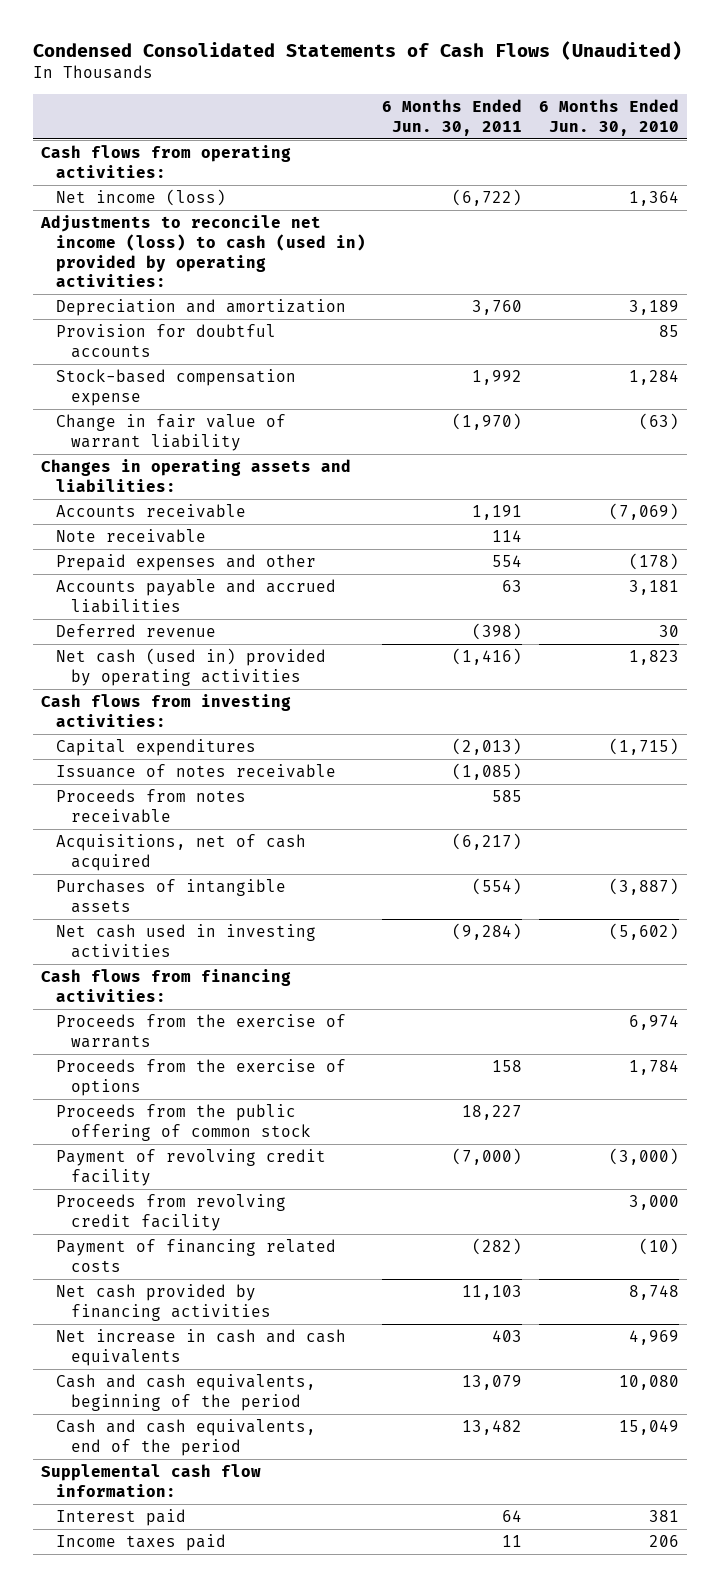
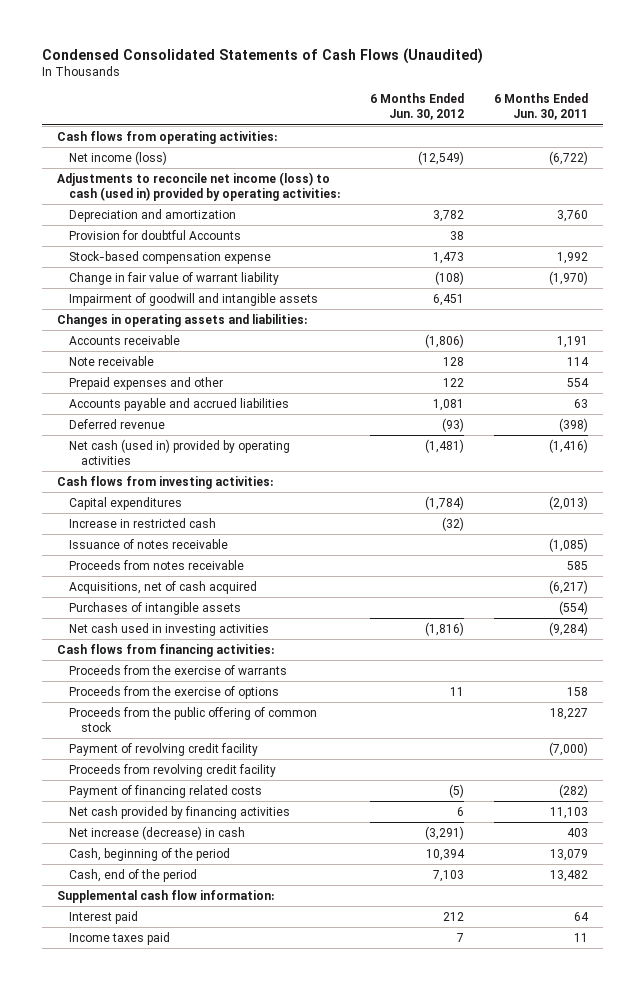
[538,98,679,136] 6 Months Ended Jun. 30, 2010 -> none
none -> [369,93,464,121] 6 Months Ended Jun. 30, 2012
[55,324,276,358] Provision for doubtful accounts -> [68,229,241,240] Provision for doubtful Accounts
none -> [68,292,318,306] Impairment of goodwill and intangible assets
none -> [68,517,216,528] Increase in restricted cash
[55,1329,346,1366] Net increase in cash and cash equivalents -> [68,825,245,840] Net increase (decrease) in cash
[55,1374,316,1411] Cash and cash equivalents, beginning of the period -> [68,847,230,861] Cash, beginning of the period
[55,1419,316,1456] Cash and cash equivalents, end of the period -> [68,868,197,882] Cash, end of the period

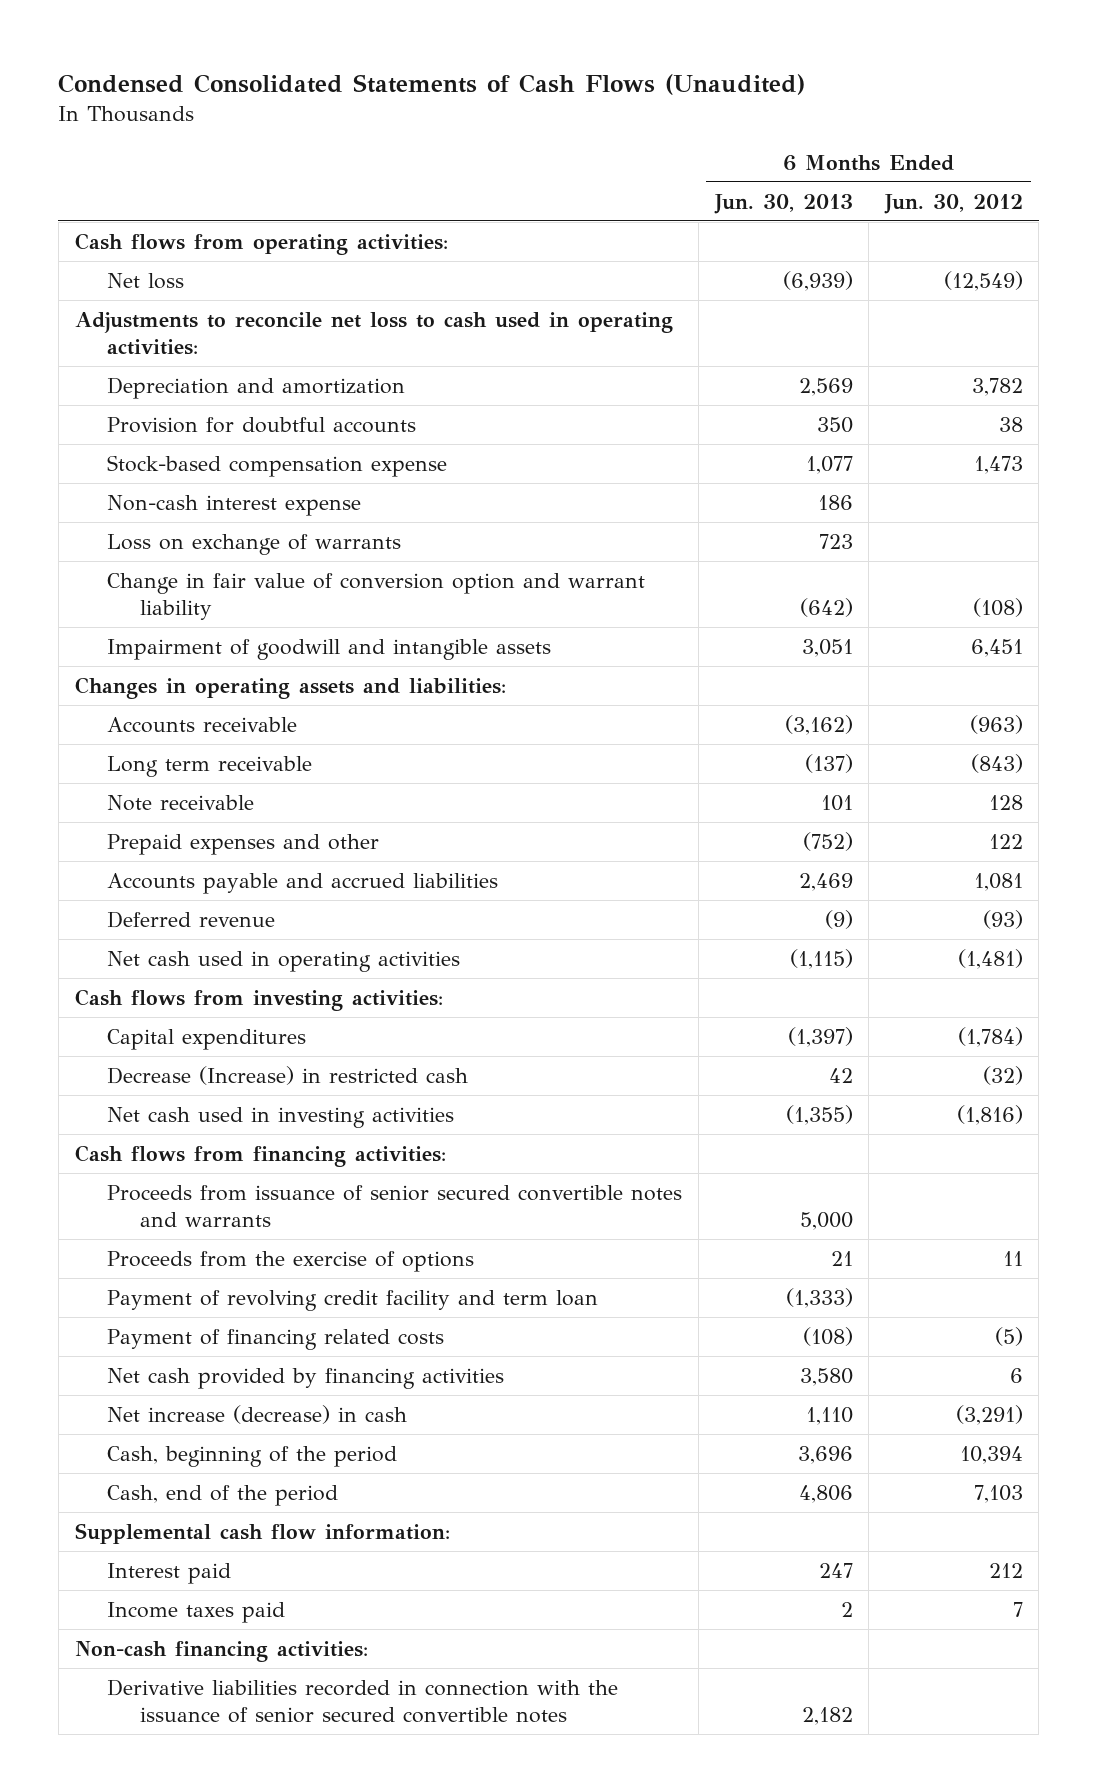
[493,93,588,121] 6 Months Ended Jun. 30, 2011 -> none
none -> [713,193,853,214] Jun. 30, 2013
[68,150,167,165] Net income (loss) -> [107,273,185,290] Net loss
[56,171,340,202] Adjustments to reconcile net income (loss) to cash (used in) provided by operating activities: -> [74,312,673,356] Adjustments to reconcile net loss to cash used in operating activities:
[68,229,241,240] Provision for doubtful Accounts -> [107,417,417,434] Provision for doubtful accounts
none -> [107,495,362,517] Non-cash interest expense
none -> [107,534,402,556] Loss on exchange of warrants
[68,271,279,285] Change in fair value of warrant liability -> [107,573,646,621] Change in fair value of conversion option and warrant liability
[424,333,464,348] (1,806) -> [969,715,1023,735] (963)
none -> [107,756,313,778] Long term receivable
[68,438,290,466] Net cash (used in) provided by operating activities -> [107,951,461,973] Net cash used in operating activities
[68,538,228,549] Issuance of notes receivable -> none
[68,559,244,570] Proceeds from notes receivable -> none
[68,580,257,594] Acquisitions, net of cash acquired -> none
[68,601,241,615] Purchases of intangible assets -> none
[68,517,216,528] Increase in restricted cash -> [107,1066,469,1086] Decrease (Increase) in restricted cash
[68,664,287,675] Proceeds from the exercise of warrants -> none
none -> [107,1185,683,1228] Proceeds from issuance of senior secured convertible notes and warrants
[68,706,317,733] Proceeds from the public offering of common stock -> none
[68,763,276,777] Proceeds from revolving credit facility -> none
[68,742,258,756] Payment of revolving credit facility -> [107,1290,599,1312] Payment of revolving credit facility and term loan
none -> [74,1641,368,1663] Non-cash financing activities:
none -> [107,1679,619,1724] Derivative liabilities recorded in connection with the issuance of senior secured convertible notes

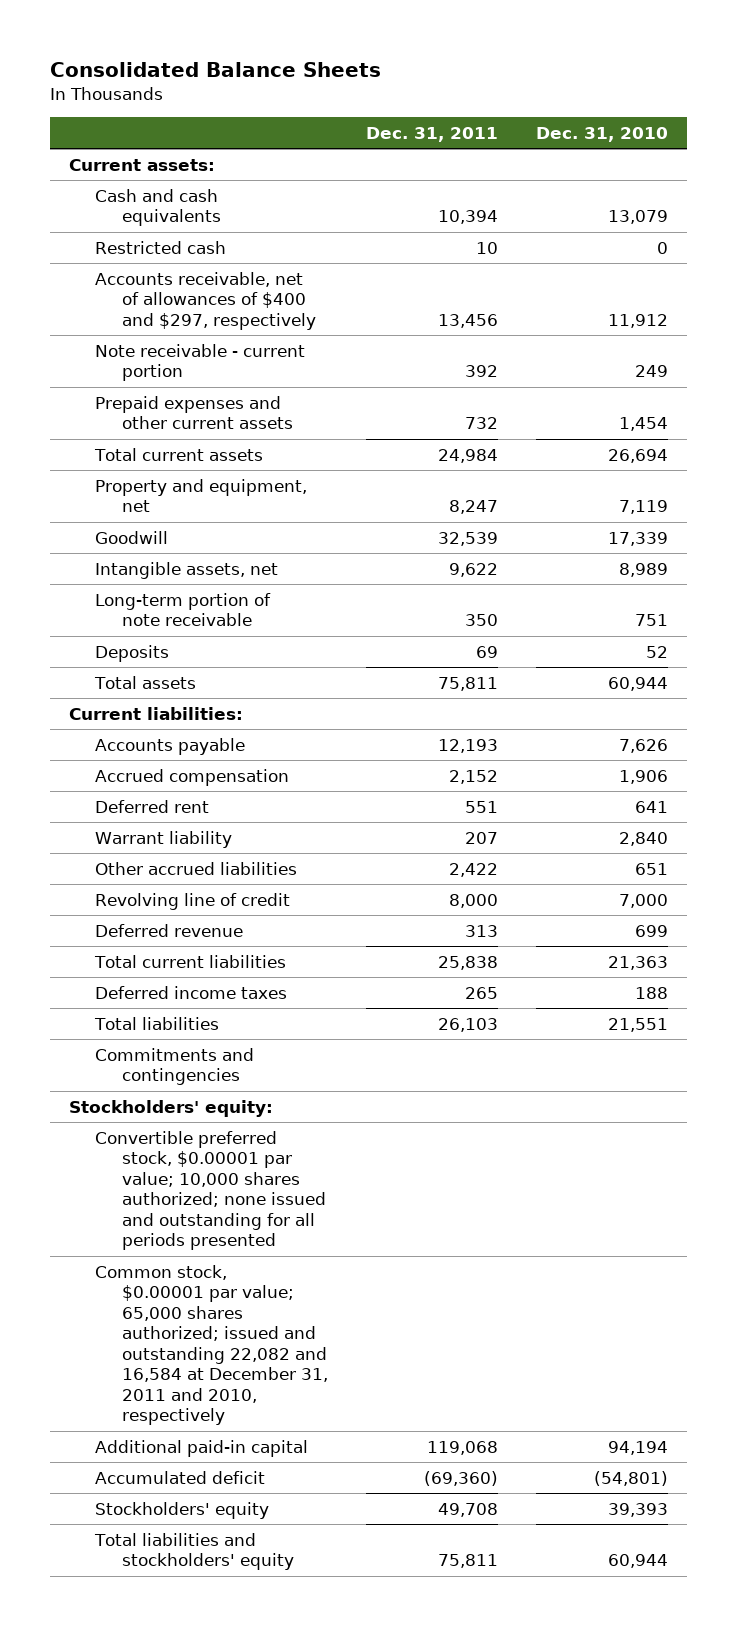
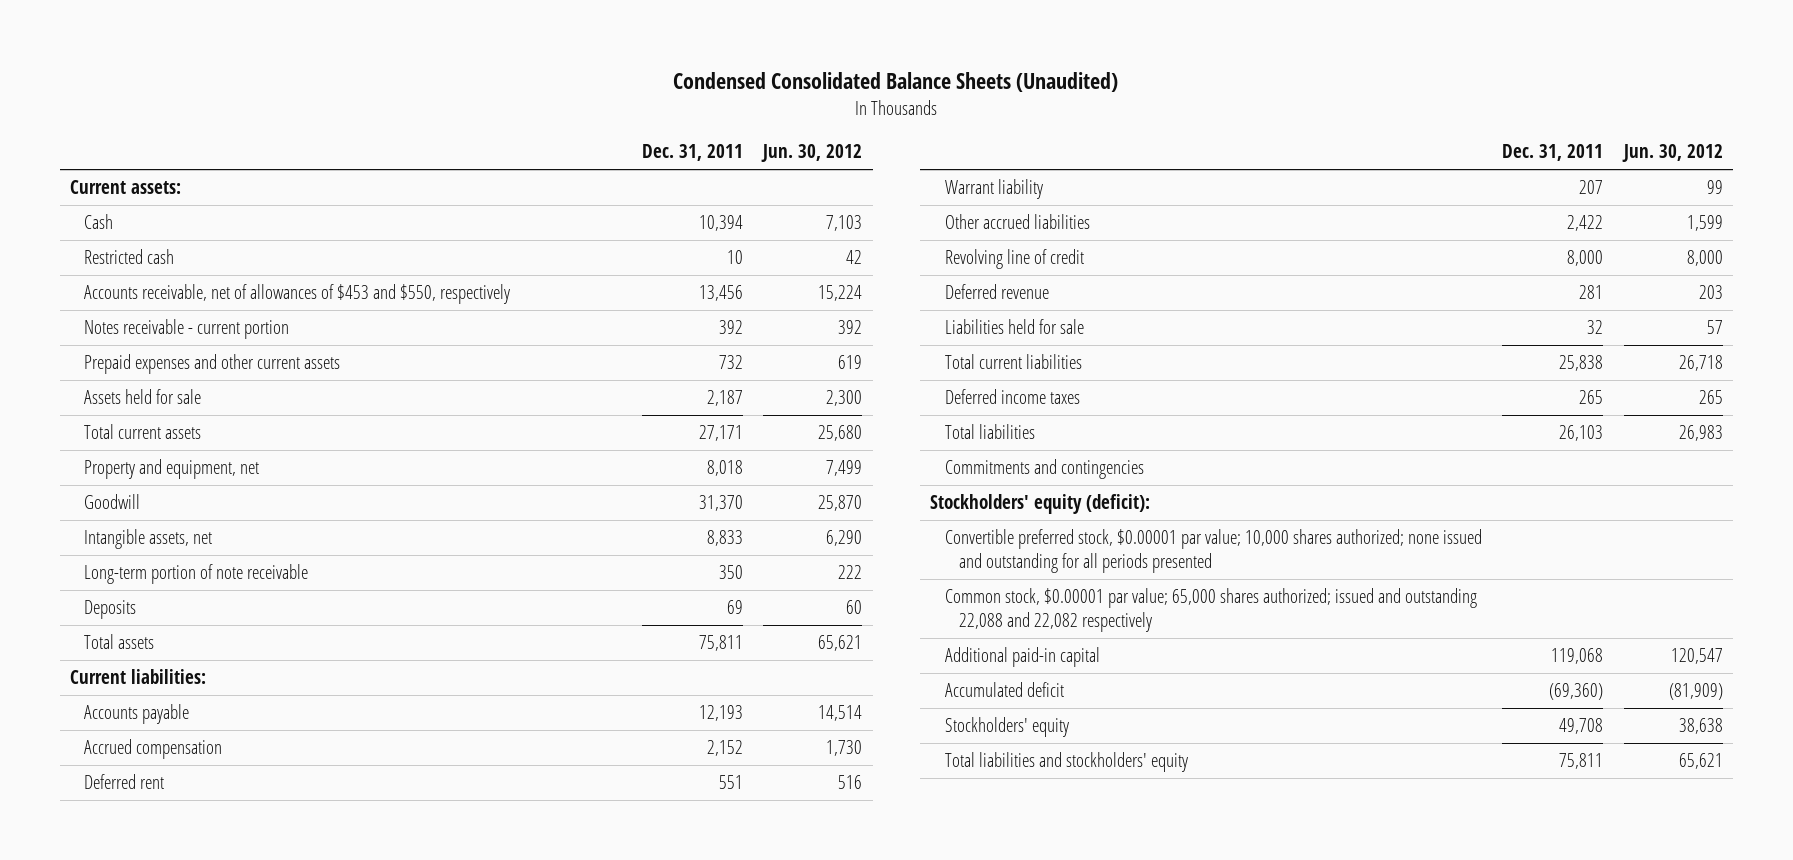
[50,61,382,77] Consolidated Balance Sheets -> [673,72,1119,93] Condensed Consolidated Balance Sheets (Unaudited)
[535,127,668,143] Dec. 31, 2010 -> none
none -> [761,144,863,163] Jun. 30, 2012
[95,188,221,227] Cash and cash equivalents -> [84,214,114,230] Cash
[95,271,316,330] Accounts receivable, net of allowances of $400 and $297, respectively -> [84,284,511,305] Accounts receivable, net of allowances of $453 and $550, respectively
[95,343,306,382] Note receivable - current portion -> [84,319,290,340] Notes receivable - current portion
none -> [84,389,202,405] Assets held for sale
[437,448,498,463] 24,984 -> [698,425,743,442] 27,171
[448,500,498,515] 8,247 -> [706,460,743,477] 8,018
[437,531,498,546] 32,539 -> [698,495,743,512] 31,370
[448,562,498,577] 9,622 -> [706,530,743,547] 8,833
[464,924,498,937] 313 -> [1579,285,1604,300] 281
none -> [944,319,1084,335] Liabilities held for sale
[69,1099,274,1117] Stockholders' equity: -> [930,494,1151,515] Stockholders' equity (deficit):
[95,1264,328,1426] Common stock, $0.00001 par value; 65,000 shares authorized; issued and outstanding 22,082 and 16,584 at December 31, 2011 and 2010, respectively -> [944,588,1477,633] Common stock, $0.00001 par value; 65,000 shares authorized; issued and outstanding 22,088 and 22,082 respectively

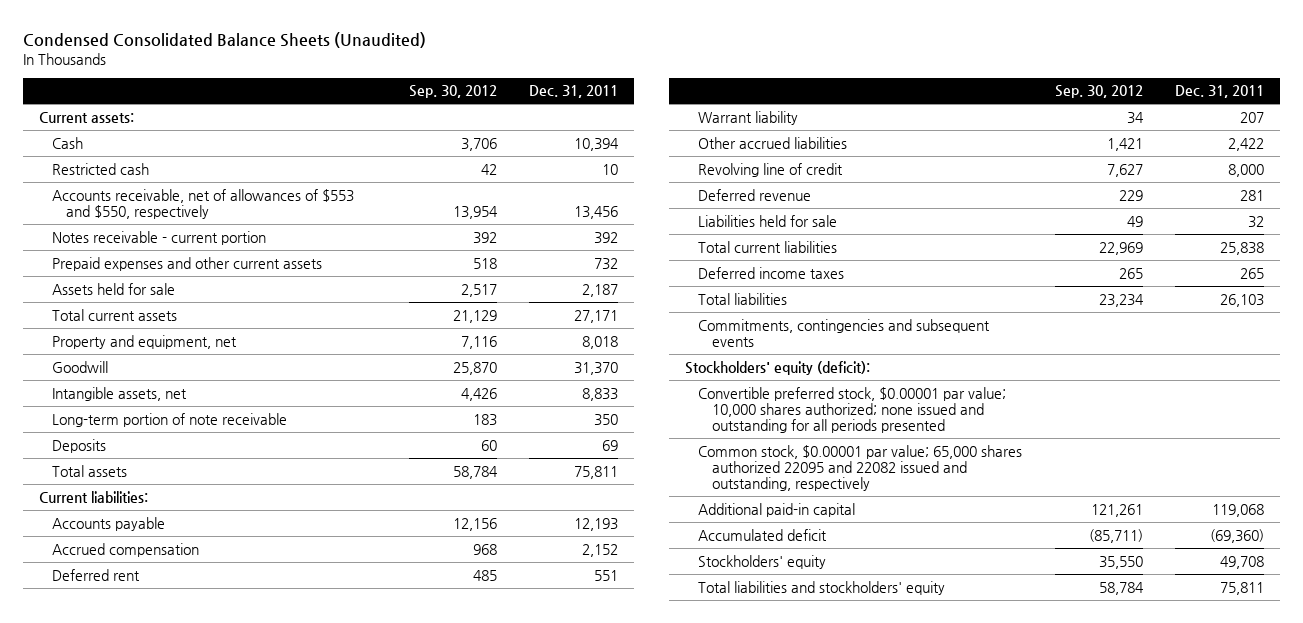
[761,144,863,163] Jun. 30, 2012 -> none
none -> [408,85,497,99] Sep. 30, 2012
[84,284,511,305] Accounts receivable, net of allowances of $453 and $550, respectively -> [52,188,355,220] Accounts receivable, net of allowances of $553 and $550, respectively
[944,459,1144,480] Commitments and contingencies -> [698,318,991,348] Commitments, contingencies and subsequent events
[944,588,1477,633] Common stock, $0.00001 par value; 65,000 shares authorized; issued and outstanding 22,088 and 22,082 respectively -> [698,444,1023,492] Common stock, $0.00001 par value; 65,000 shares authorized 22095 and 22082 issued and outstanding, respectively

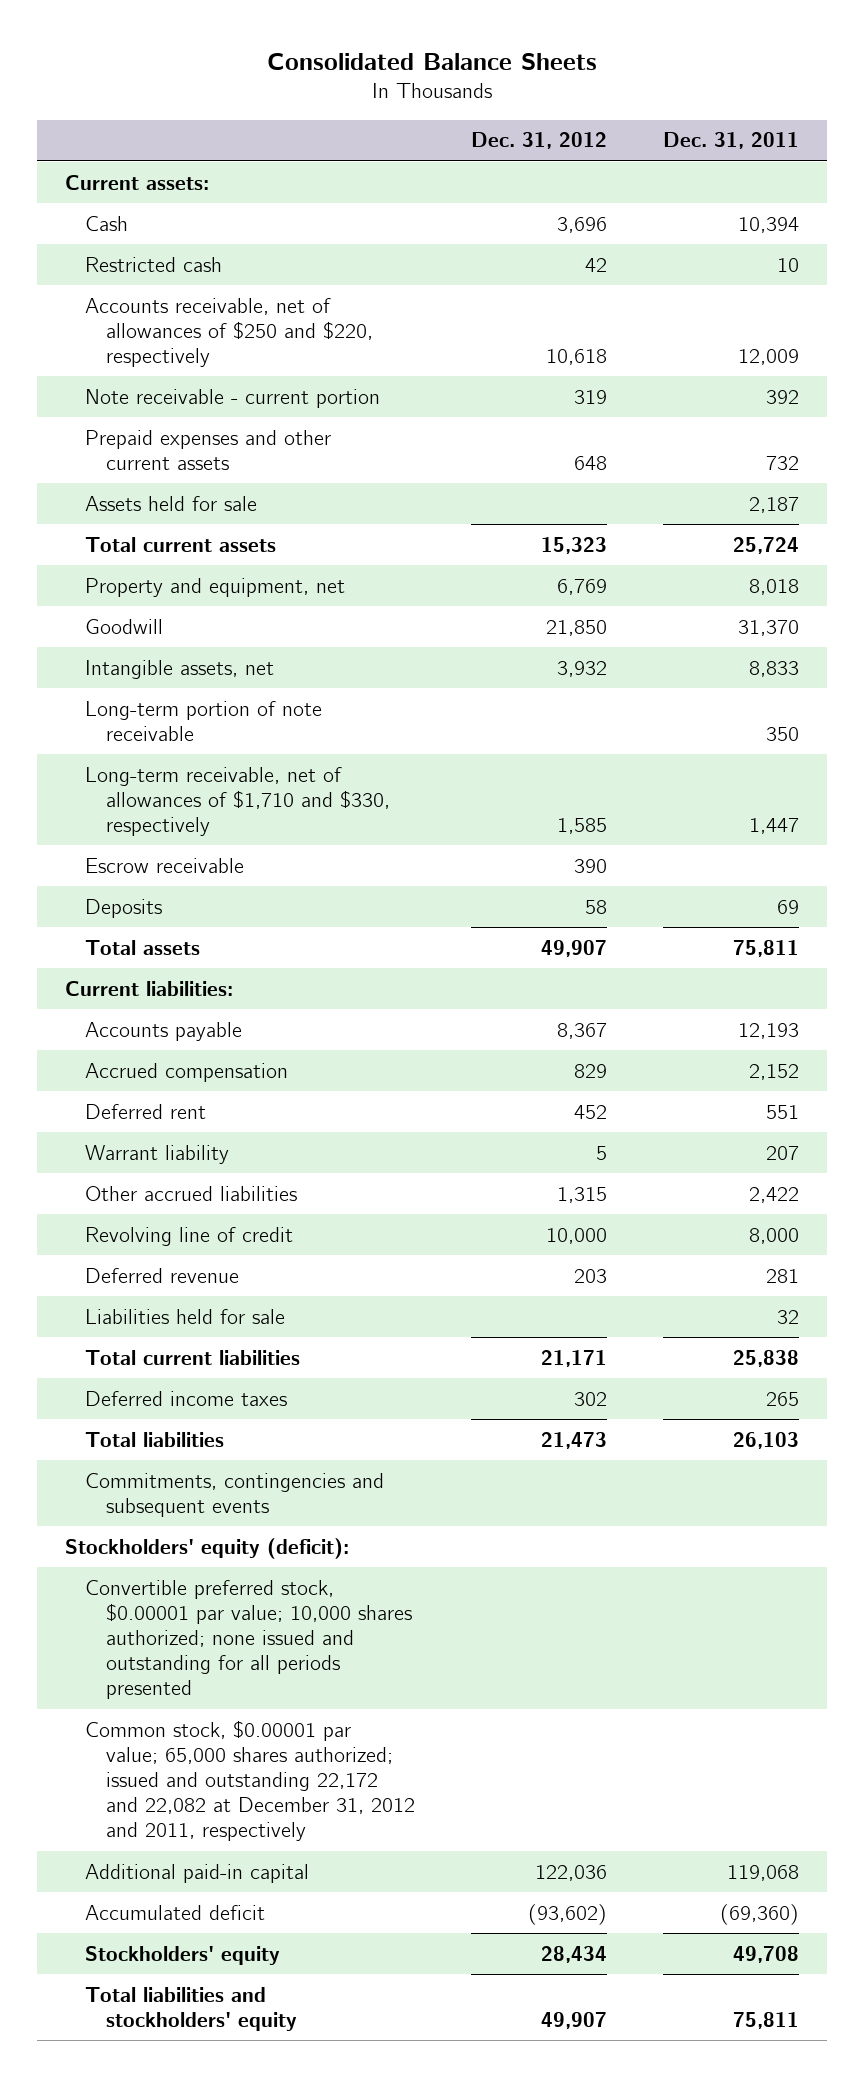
[22,31,426,48] Condensed Consolidated Balance Sheets (Unaudited) -> [266,52,597,70] Consolidated Balance Sheets
[408,85,497,99] Sep. 30, 2012 -> none
none -> [470,132,607,150] Dec. 31, 2012
[52,188,355,220] Accounts receivable, net of allowances of $553 and $550, respectively -> [85,297,374,368] Accounts receivable, net of allowances of $250 and $220, respectively
[573,206,618,220] 13,456 -> [737,349,799,366] 12,009
[52,230,267,245] Notes receivable - current portion -> [85,388,381,408] Note receivable - current portion
[573,309,618,323] 27,171 -> [732,536,799,554] 25,724
none -> [85,766,391,837] Long-term receivable, net of allowances of $1,710 and $330, respectively
none -> [85,857,245,873] Escrow receivable
[698,444,1023,492] Common stock, $0.00001 par value; 65,000 shares authorized 22095 and 22082 issued and outstanding, respectively -> [85,1719,416,1842] Common stock, $0.00001 par value; 65,000 shares authorized; issued and outstanding 22,172 and 22,082 at December 31, 2012 and 2011, respectively

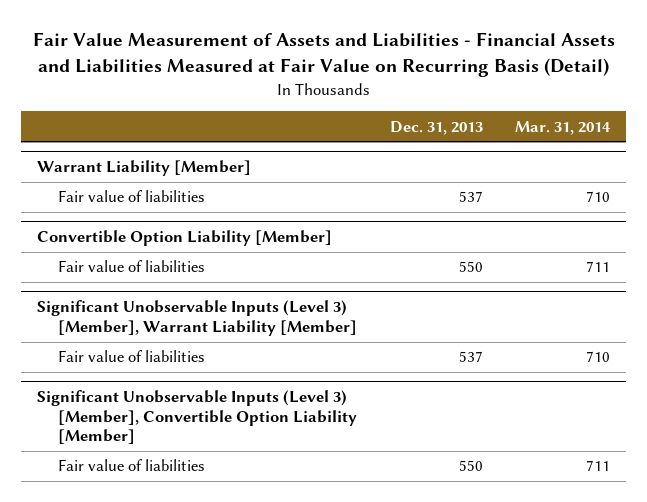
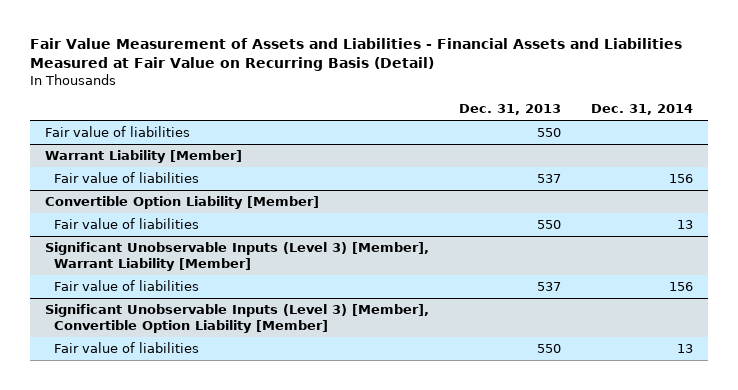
[515,120,612,135] Mar. 31, 2014 -> none
none -> [590,104,693,116] Dec. 31, 2014
none -> [45,126,191,138] Fair value of liabilities

